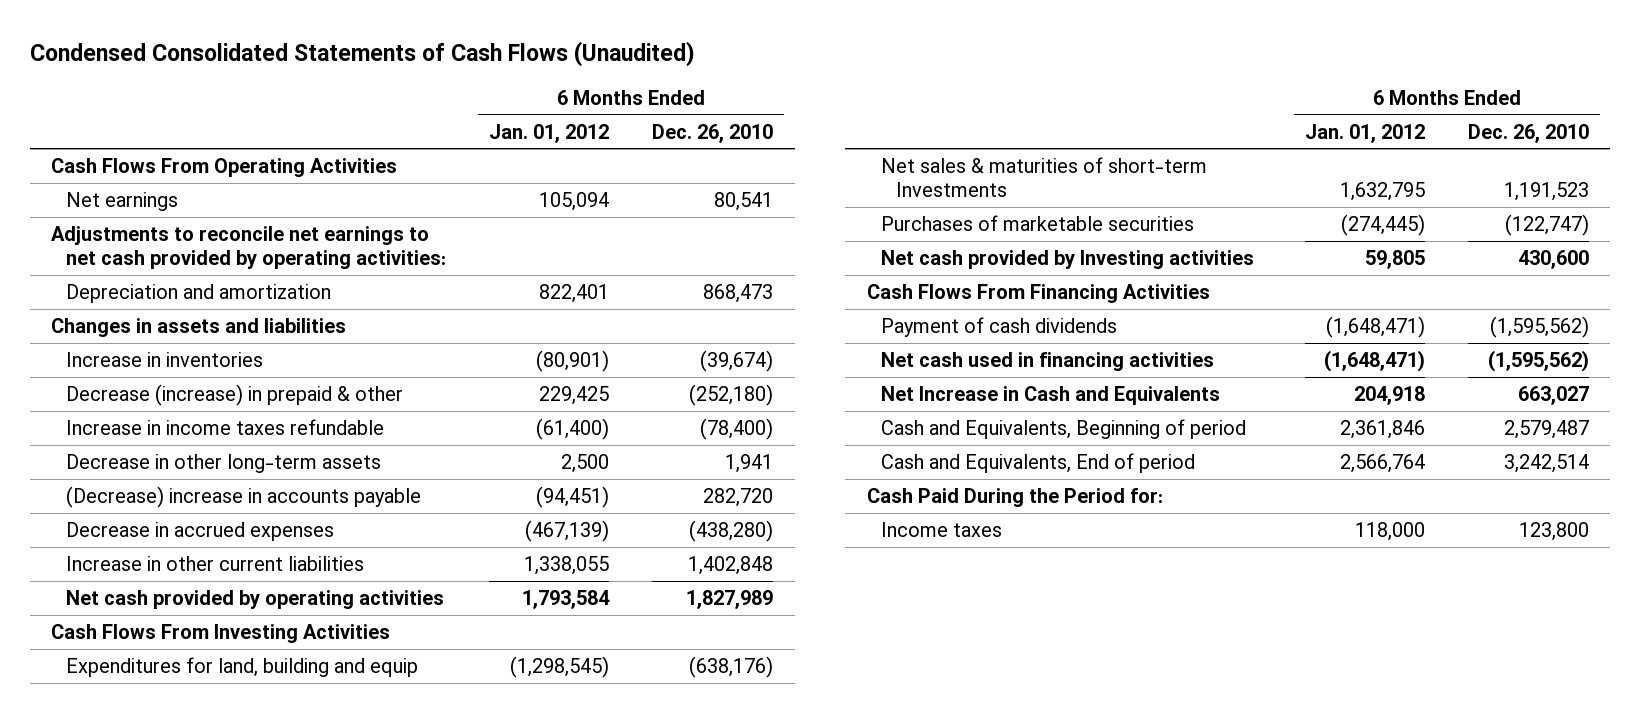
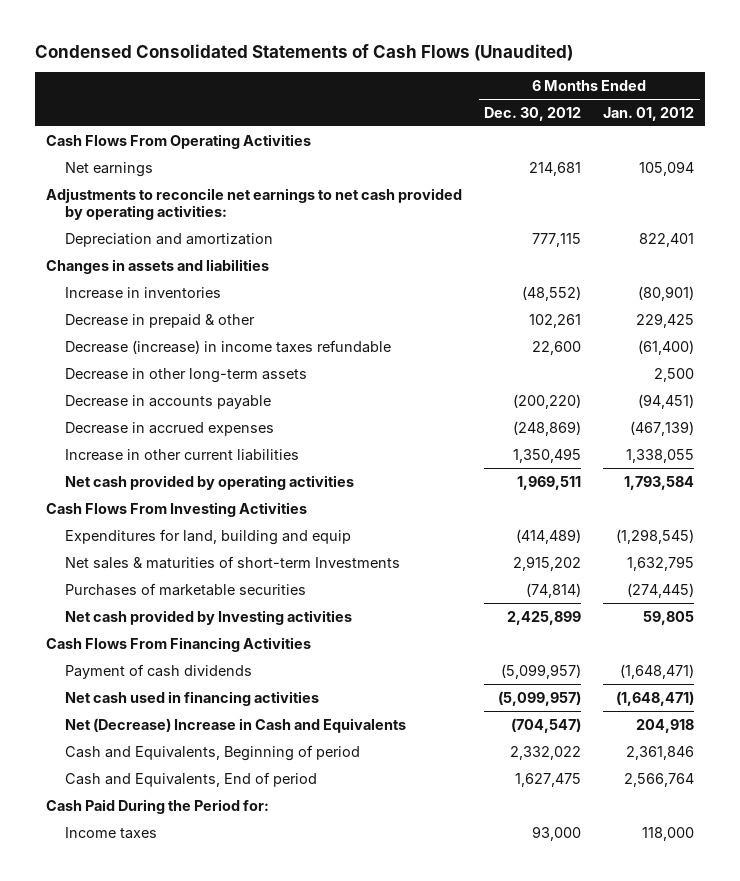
[652,123,774,143] Dec. 26, 2010 -> none
none -> [484,106,582,121] Dec. 30, 2012
[65,383,403,406] Decrease (increase) in prepaid & other -> [64,313,255,328] Decrease in prepaid & other
[65,418,384,435] Increase in income taxes refundable -> [64,339,391,354] Decrease (increase) in income taxes refundable
[65,485,421,508] (Decrease) increase in accounts payable -> [64,394,271,409] Decrease in accounts payable
[881,385,1221,405] Net Increase in Cash and Equivalents -> [64,717,406,733] Net (Decrease) Increase in Cash and Equivalents

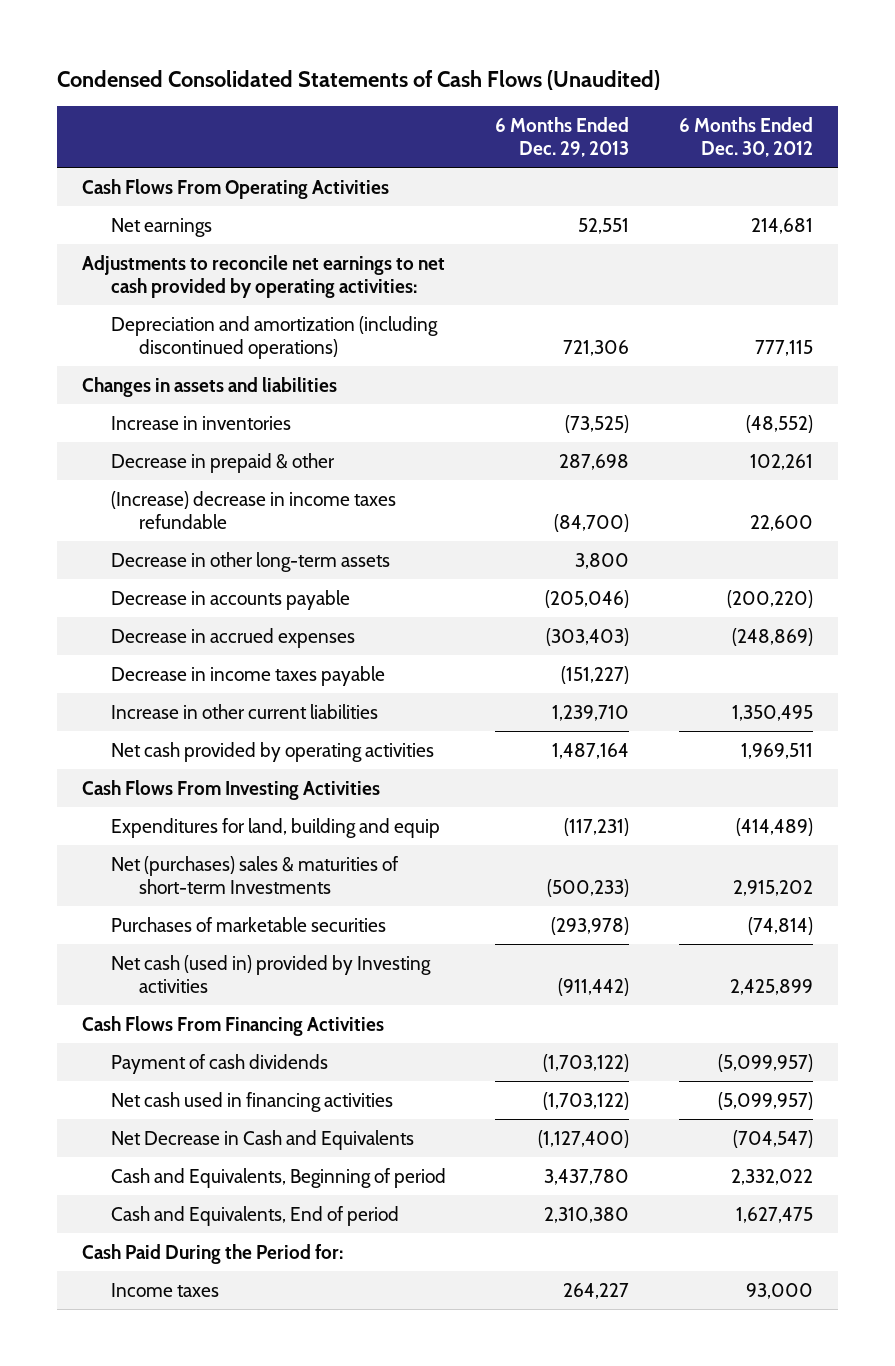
[603,106,695,121] Jan. 01, 2012 -> none
none -> [495,117,630,158] 6 Months Ended Dec. 29, 2013
[64,232,273,247] Depreciation and amortization -> [110,315,438,359] Depreciation and amortization (including discontinued operations)
[64,339,391,354] Decrease (increase) in income taxes refundable -> [110,490,396,529] (Increase) decrease in income taxes refundable
none -> [110,665,385,686] Decrease in income taxes payable
[64,555,400,569] Net sales & maturities of short-term Investments -> [110,855,399,894] Net (purchases) sales & maturities of short-term Investments
[64,609,352,625] Net cash provided by Investing activities -> [110,954,431,993] Net cash (used in) provided by Investing activities
[64,717,406,733] Net (Decrease) Increase in Cash and Equivalents -> [110,1129,414,1150] Net Decrease in Cash and Equivalents

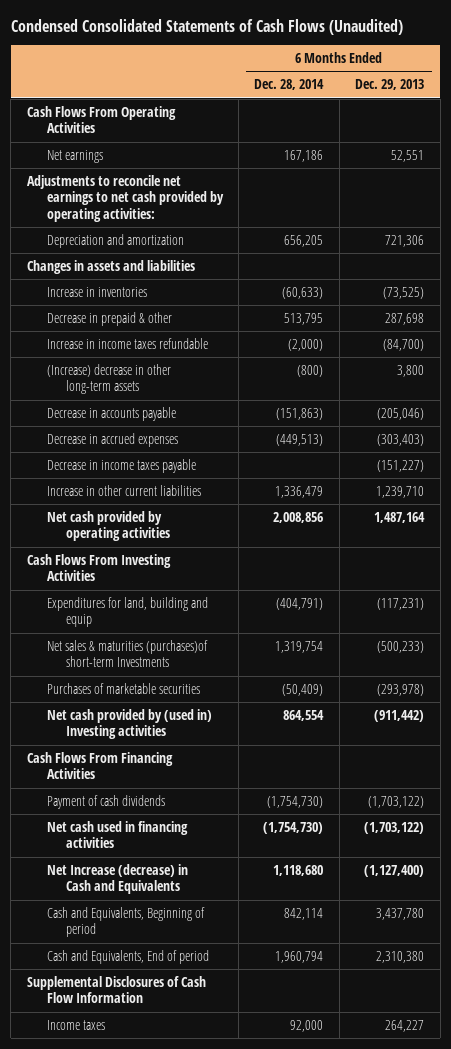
[679,117,814,158] 6 Months Ended Dec. 30, 2012 -> none
none -> [254,79,325,91] Dec. 28, 2014
[110,315,438,359] Depreciation and amortization (including discontinued operations) -> [46,233,184,248] Depreciation and amortization
[110,490,396,529] (Increase) decrease in income taxes refundable -> [46,337,208,349] Increase in income taxes refundable
[110,551,390,572] Decrease in other long-term assets -> [46,363,171,395] (Increase) decrease in other long-term assets
[110,855,399,894] Net (purchases) sales & maturities of short-term Investments -> [46,639,208,668] Net sales & maturities (purchases)of short-term Investments
[110,954,431,993] Net cash (used in) provided by Investing activities -> [46,708,212,740] Net cash provided by (used in) Investing activities
[110,1129,414,1150] Net Decrease in Cash and Equivalents -> [46,863,188,895] Net Increase (decrease) in Cash and Equivalents
[82,1243,344,1264] Cash Paid During the Period for: -> none
none -> [26,975,206,1004] Supplemental Disclosures of Cash Flow Information

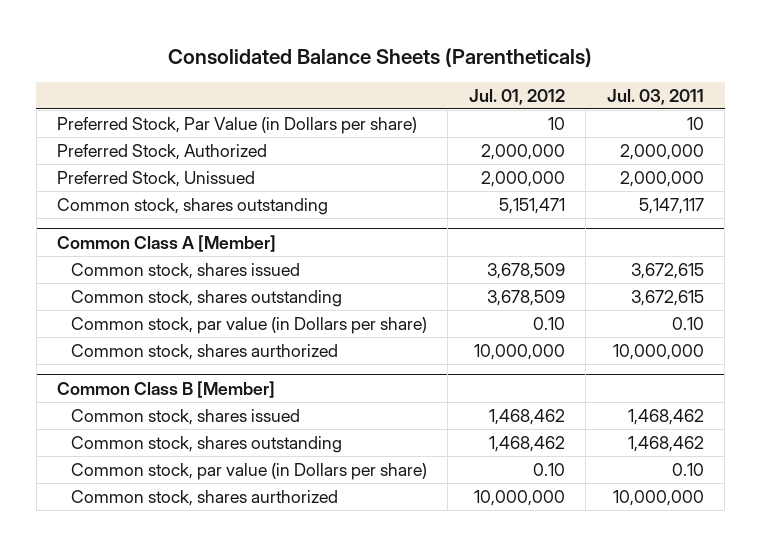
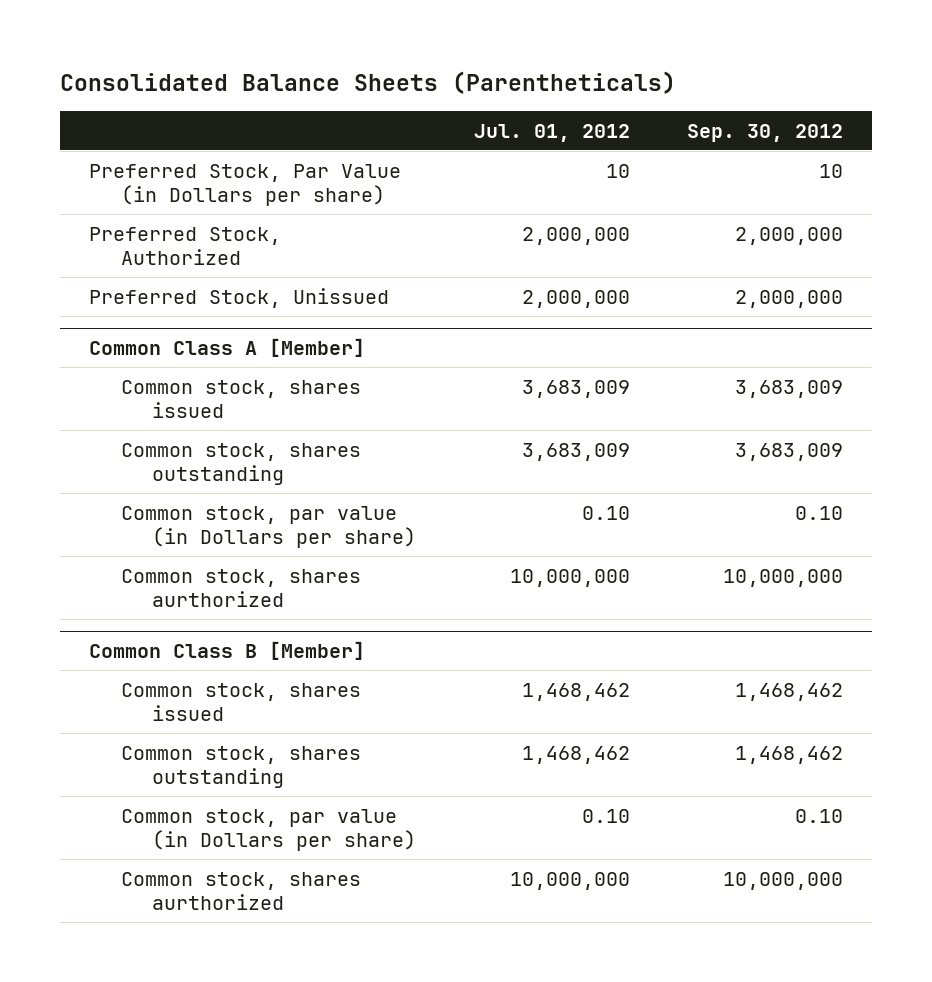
[606,88,704,105] Jul. 03, 2011 -> none
none -> [687,123,844,142] Sep. 30, 2012
[57,198,329,216] Common stock, shares outstanding -> none
[486,263,565,280] 3,678,509 -> [521,379,630,398] 3,683,009
[486,290,565,307] 3,678,509 -> [521,442,630,461] 3,683,009

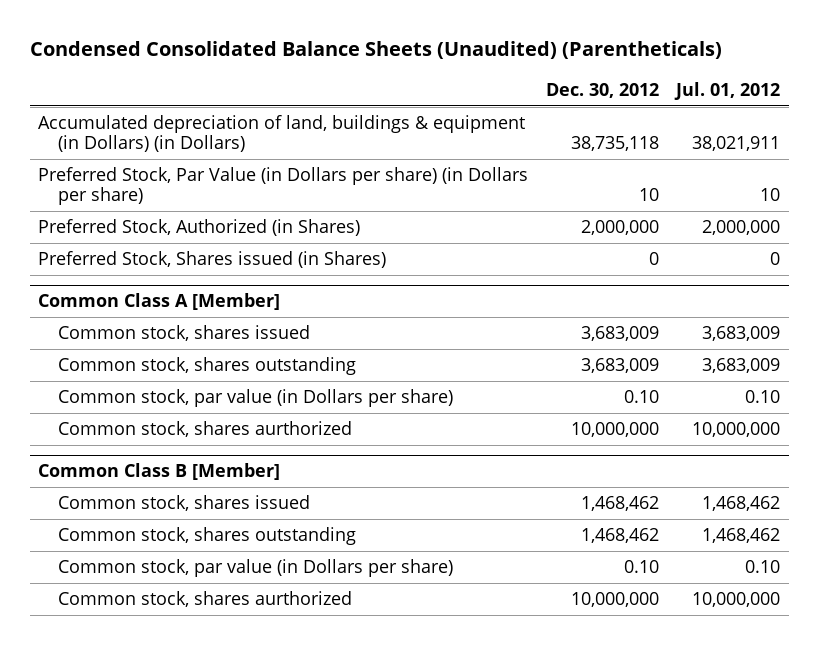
[60,71,677,95] Consolidated Balance Sheets (Parentheticals) -> [29,41,722,60] Condensed Consolidated Balance Sheets (Unaudited) (Parentheticals)
[687,123,844,142] Sep. 30, 2012 -> none
none -> [545,82,659,98] Dec. 30, 2012
[88,287,389,308] Preferred Stock, Unissued -> none
none -> [38,115,526,153] Accumulated depreciation of land, buildings & equipment (in Dollars) (in Dollars)
[88,163,401,207] Preferred Stock, Par Value (in Dollars per share) -> [38,167,529,206] Preferred Stock, Par Value (in Dollars per share) (in Dollars per share)
[88,226,281,266] Preferred Stock, Authorized -> [38,219,361,237] Preferred Stock, Authorized (in Shares)
none -> [38,251,387,269] Preferred Stock, Shares issued (in Shares)

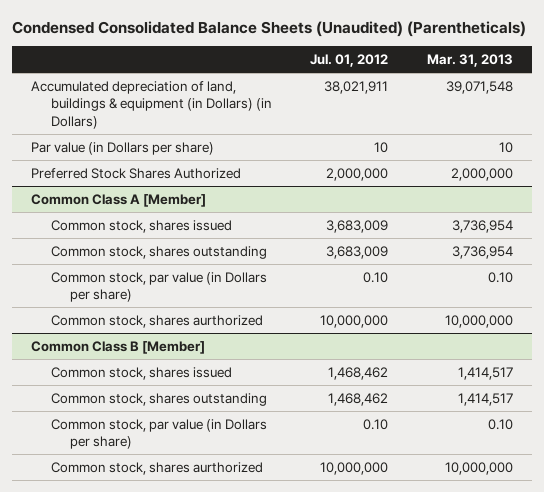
[545,82,659,98] Dec. 30, 2012 -> none
none -> [427,53,514,67] Mar. 31, 2013
[38,251,387,269] Preferred Stock, Shares issued (in Shares) -> none
[38,167,529,206] Preferred Stock, Par Value (in Dollars per share) (in Dollars per share) -> [31,141,215,155] Par value (in Dollars per share)
[38,219,361,237] Preferred Stock, Authorized (in Shares) -> [31,167,242,179] Preferred Stock Shares Authorized

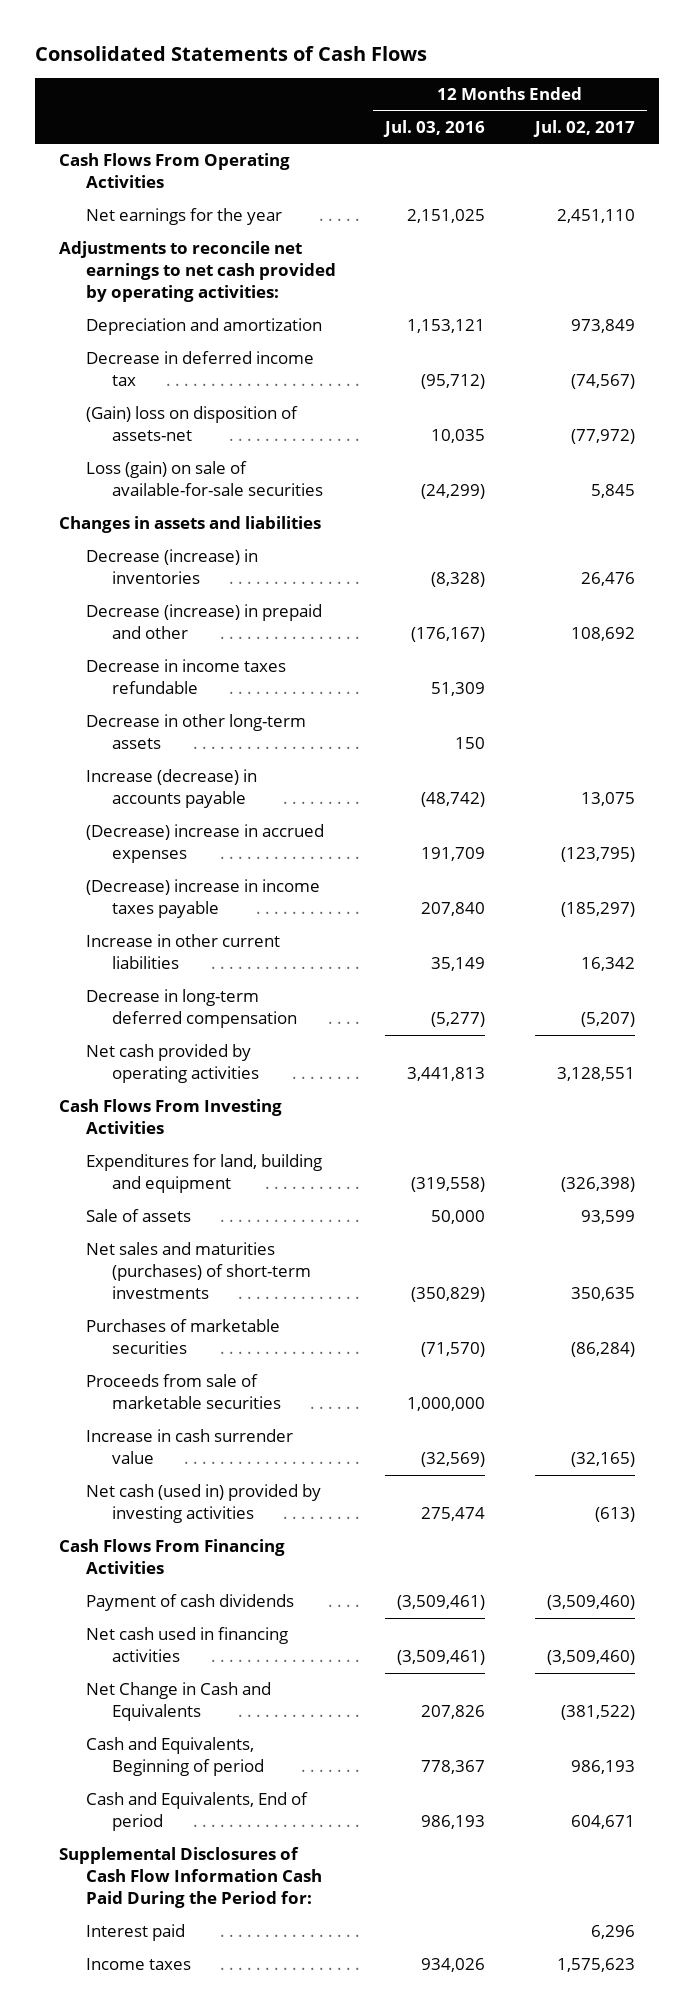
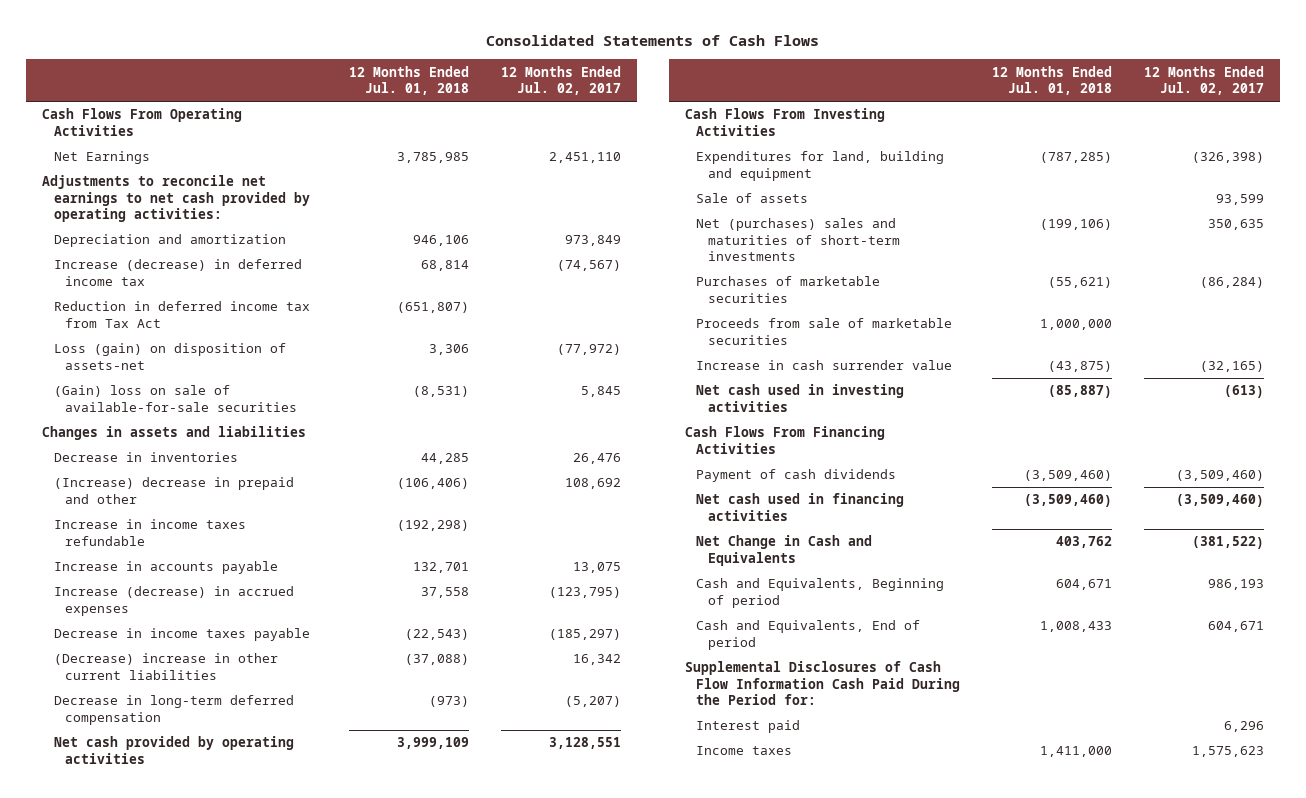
[383,119,486,137] Jul. 03, 2016 -> none
none -> [349,65,470,95] 12 Months Ended Jul. 01, 2018
[85,208,282,226] Net earnings for the year -> [53,151,150,165] Net Earnings
[85,351,314,387] Decrease in deferred income tax -> [53,259,302,286] Increase (decrease) in deferred income tax
none -> [53,301,310,328] Reduction in deferred income tax from Tax Act
[85,406,298,442] (Gain) loss on disposition of assets-net -> [53,343,286,370] Loss (gain) on disposition of assets-net
[85,461,323,497] Loss (gain) on sale of available-for-sale securities -> [53,385,298,412] (Gain) loss on sale of available-for-sale securities
[85,714,306,750] Decrease in other long-term assets -> none
[85,549,258,585] Decrease (increase) in inventories -> [53,452,238,463] Decrease in inventories
[85,604,322,640] Decrease (increase) in prepaid and other -> [53,477,294,504] (Increase) decrease in prepaid and other
[85,659,286,695] Decrease in income taxes refundable -> [53,519,246,546] Increase in income taxes refundable
[85,769,257,809] Increase (decrease) in accounts payable -> [53,561,278,575] Increase in accounts payable
[85,824,324,864] (Decrease) increase in accrued expenses -> [53,586,294,616] Increase (decrease) in accrued expenses
[85,879,320,919] (Decrease) increase in income taxes payable -> [53,628,310,642] Decrease in income taxes payable
[85,934,280,970] Increase in other current liabilities -> [53,653,278,680] (Decrease) increase in other current liabilities
[85,1242,311,1300] Net sales and maturities (purchases) of short-term investments -> [696,218,901,262] Net (purchases) sales and maturities of short-term investments
[85,1484,321,1524] Net cash (used in) provided by investing activities -> [696,384,905,412] Net cash used in investing activities

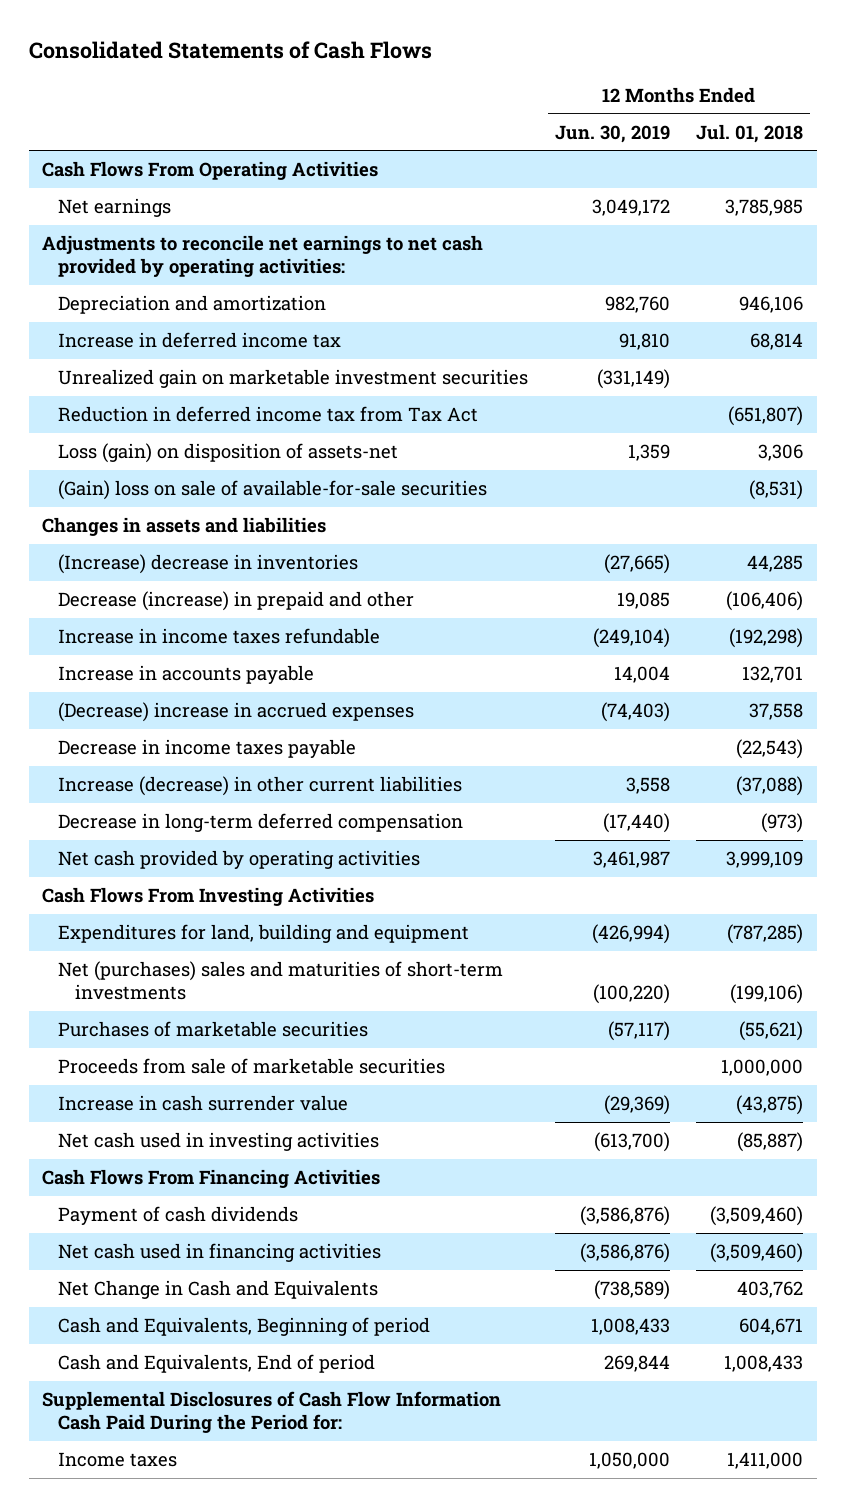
[501,65,622,95] 12 Months Ended Jul. 02, 2017 -> none
none -> [554,124,670,143] Jun. 30, 2019
[53,151,150,165] Net Earnings -> [58,198,172,218] Net earnings
[53,259,302,286] Increase (decrease) in deferred income tax -> [58,332,342,349] Increase in deferred income tax
none -> [58,369,529,389] Unrealized gain on marketable investment securities
[53,452,238,463] Decrease in inventories -> [58,554,359,575] (Increase) decrease in inventories
[53,477,294,504] (Increase) decrease in prepaid and other -> [58,591,415,612] Decrease (increase) in prepaid and other
[53,586,294,616] Increase (decrease) in accrued expenses -> [58,702,415,723] (Decrease) increase in accrued expenses
[53,653,278,680] (Decrease) increase in other current liabilities -> [58,776,463,797] Increase (decrease) in other current liabilities
[696,193,809,204] Sale of assets -> none
[696,720,801,734] Interest paid -> none

